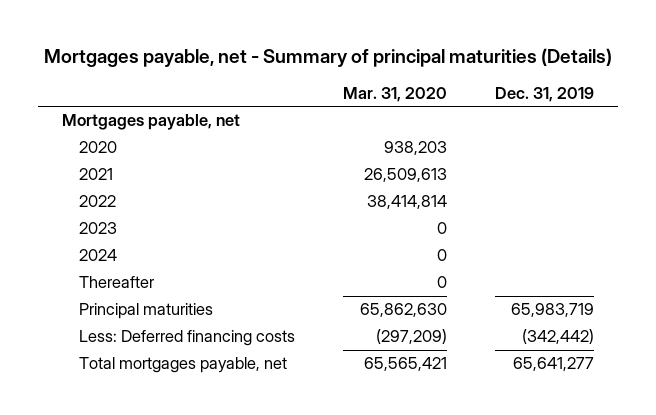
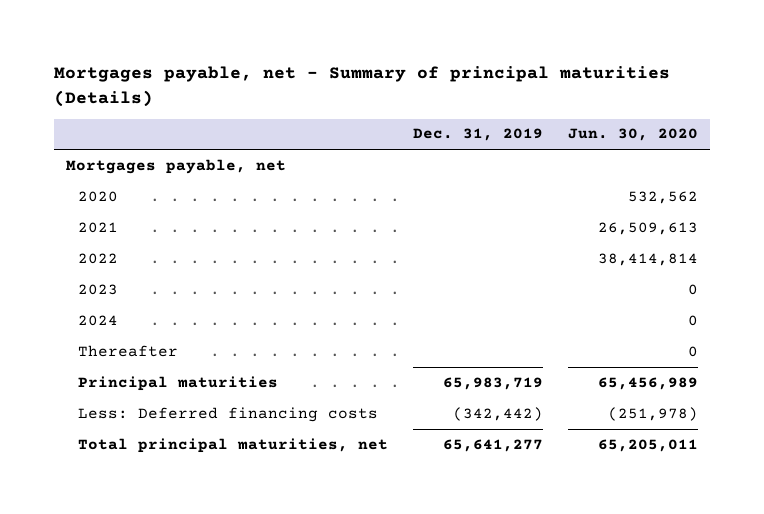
[342,86,447,102] Mar. 31, 2020 -> none
none -> [567,128,698,142] Jun. 30, 2020
[78,357,287,374] Total mortgages payable, net -> [77,437,388,453] Total principal maturities, net

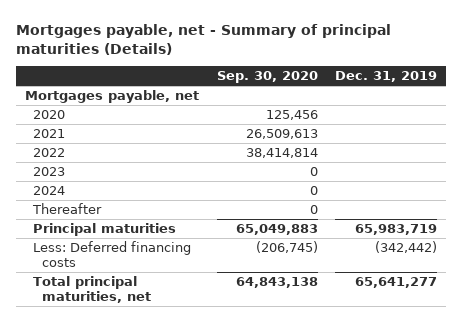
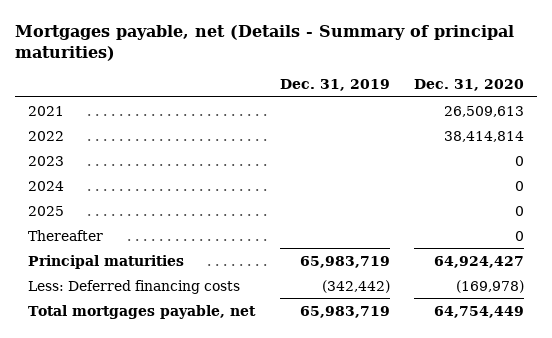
[15,23,391,55] Mortgages payable, net - Summary of principal maturities (Details) -> [15,24,515,61] Mortgages payable, net (Details - Summary of principal maturities)
[216,71,318,84] Sep. 30, 2020 -> none
none -> [414,79,525,92] Dec. 31, 2020
[24,90,199,104] Mortgages payable, net -> none
[33,110,66,120] 2020 -> none
none -> [27,205,64,216] 2025
[33,276,152,303] Total principal maturities, net -> [27,304,256,319] Total mortgages payable, net
[355,277,438,289] 65,641,277 -> [299,305,390,318] 65,983,719

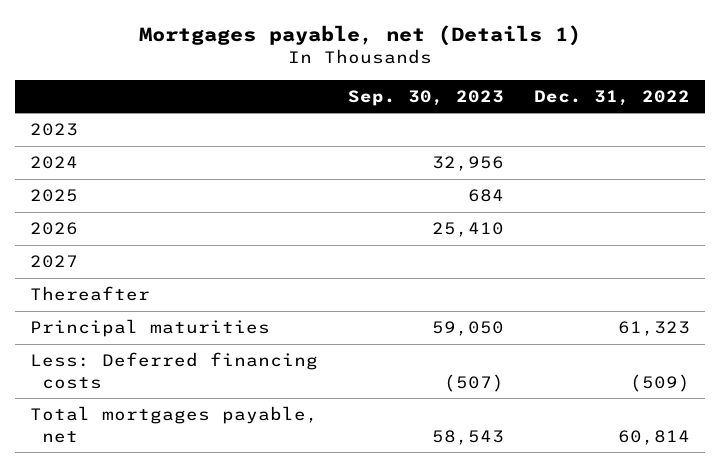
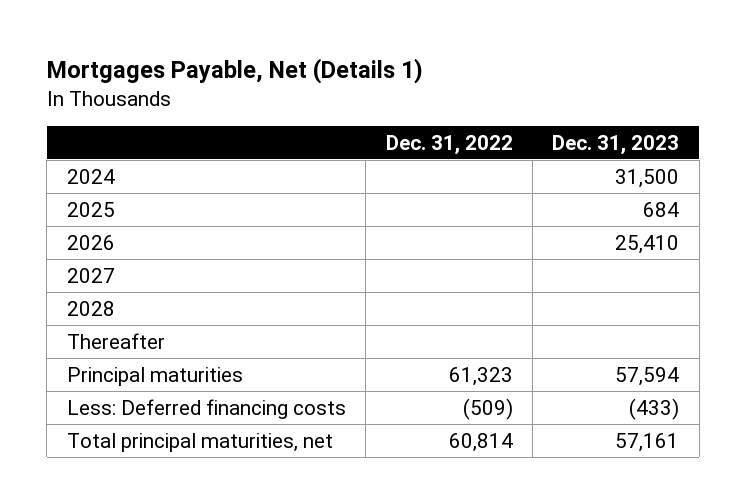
[139,24,582,46] Mortgages payable, net (Details 1) -> [46,58,423,85] Mortgages Payable, Net (Details 1)
[348,89,505,106] Sep. 30, 2023 -> none
none -> [552,134,680,155] Dec. 31, 2023
[29,123,78,137] 2023 -> none
none -> [66,300,115,316] 2028
[29,406,318,443] Total mortgages payable, net -> [66,432,333,452] Total principal maturities, net

